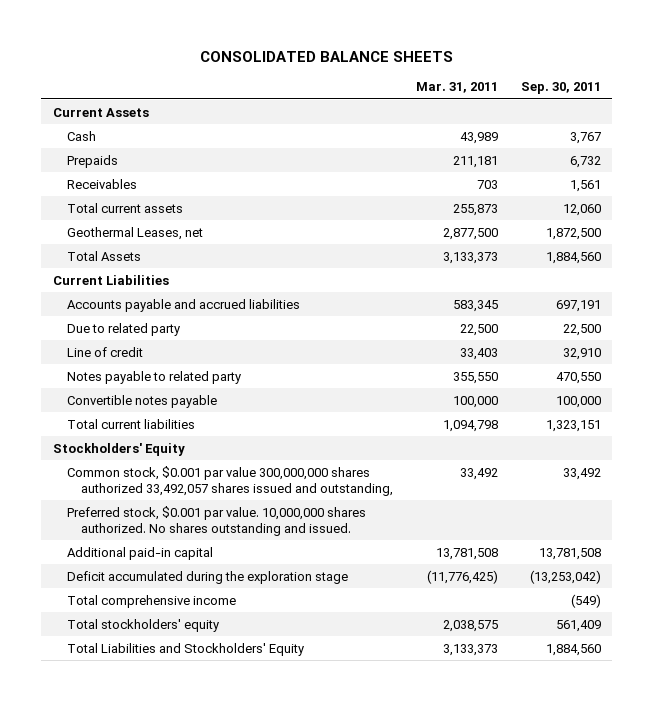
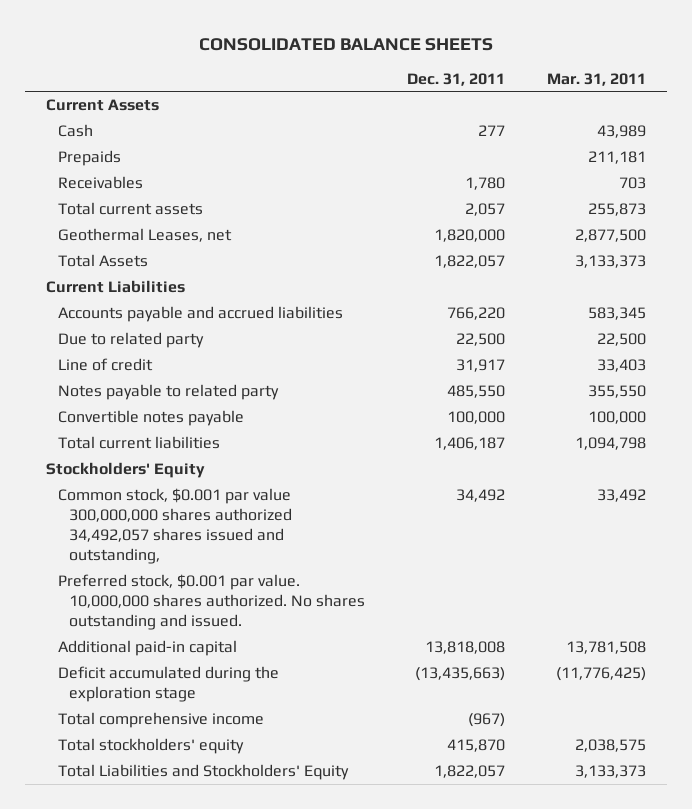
[520,82,601,95] Sep. 30, 2011 -> none
none -> [407,72,506,86] Dec. 31, 2011
[66,465,394,496] Common stock, $0.001 par value 300,000,000 shares authorized 33,492,057 shares issued and outstanding, -> [57,487,293,564] Common stock, $0.001 par value 300,000,000 shares authorized 34,492,057 shares issued and outstanding,

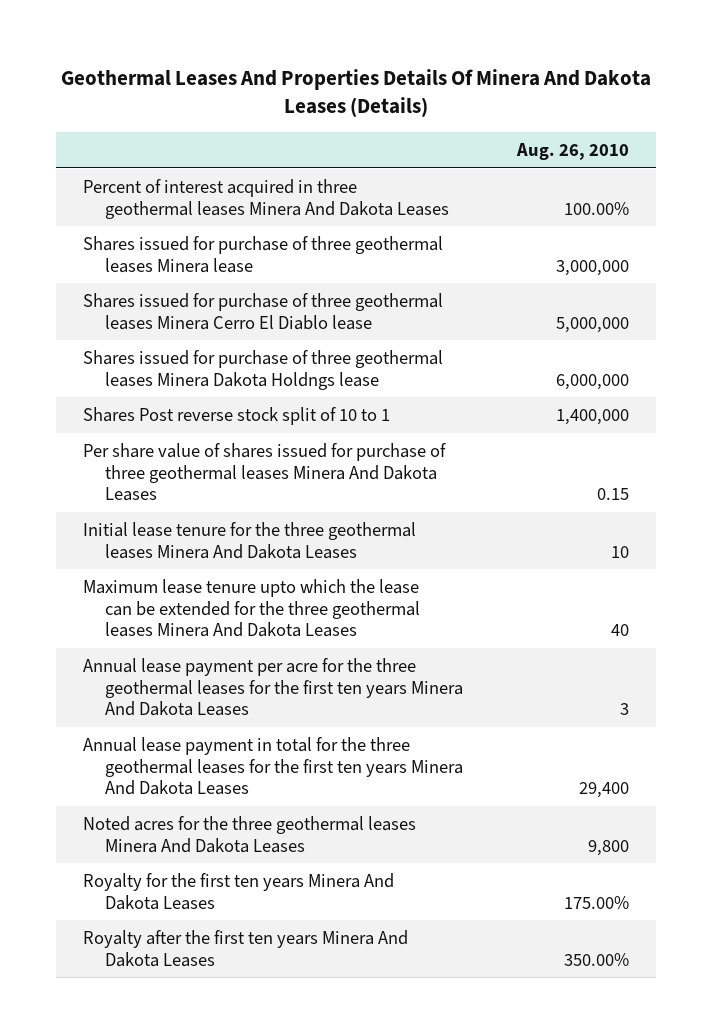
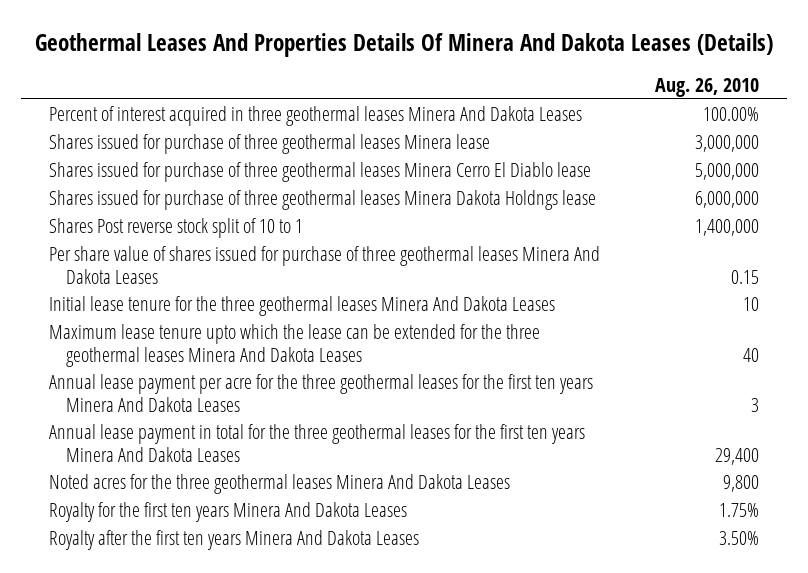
[564,895,630,909] 175.00% -> [718,502,759,517] 1.75%
[564,952,630,966] 350.00% -> [718,530,759,545] 3.50%

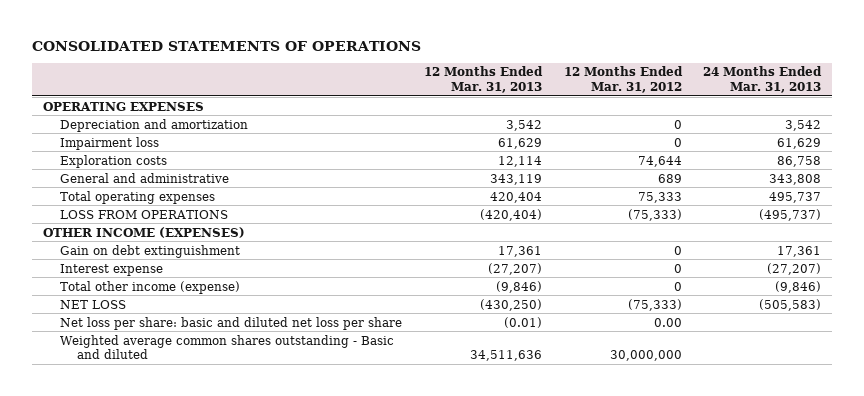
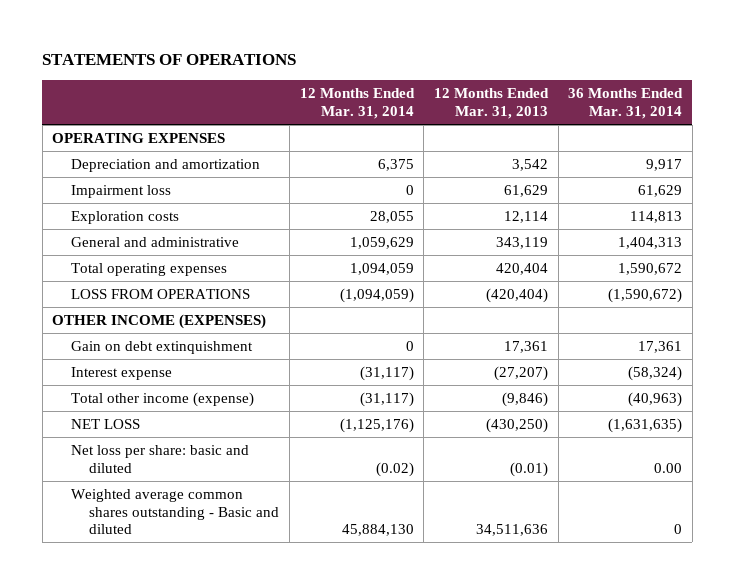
[31,40,421,51] CONSOLIDATED STATEMENTS OF OPERATIONS -> [42,54,297,66] STATEMENTS OF OPERATIONS
[563,66,683,93] 12 Months Ended Mar. 31, 2012 -> none
[703,66,823,93] 24 Months Ended Mar. 31, 2013 -> none
none -> [299,88,415,119] 12 Months Ended Mar. 31, 2014
none -> [568,88,684,119] 36 Months Ended Mar. 31, 2014
[59,244,240,258] Gain on debt extinguishment -> [70,341,253,355] Gain on debt extinquishment
[59,316,402,330] Net loss per share: basic and diluted net loss per share -> [70,445,249,473] Net loss per share: basic and diluted

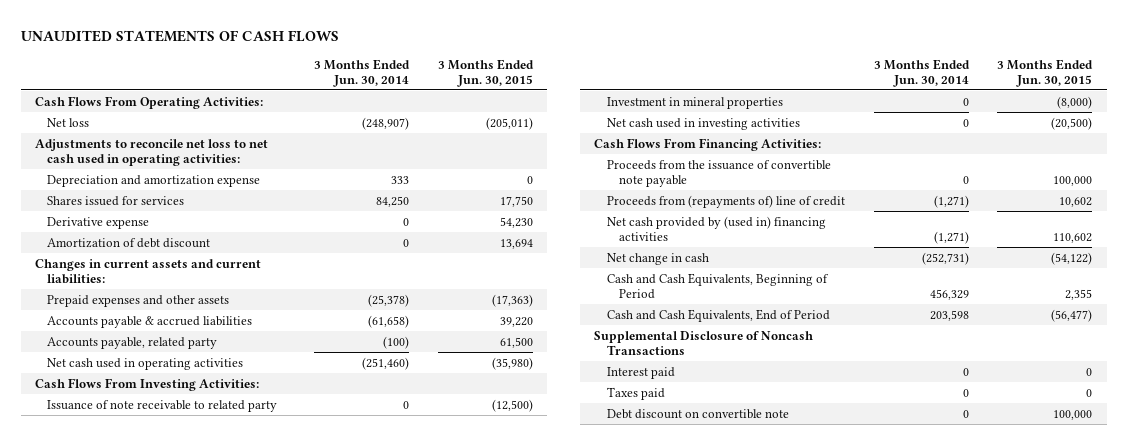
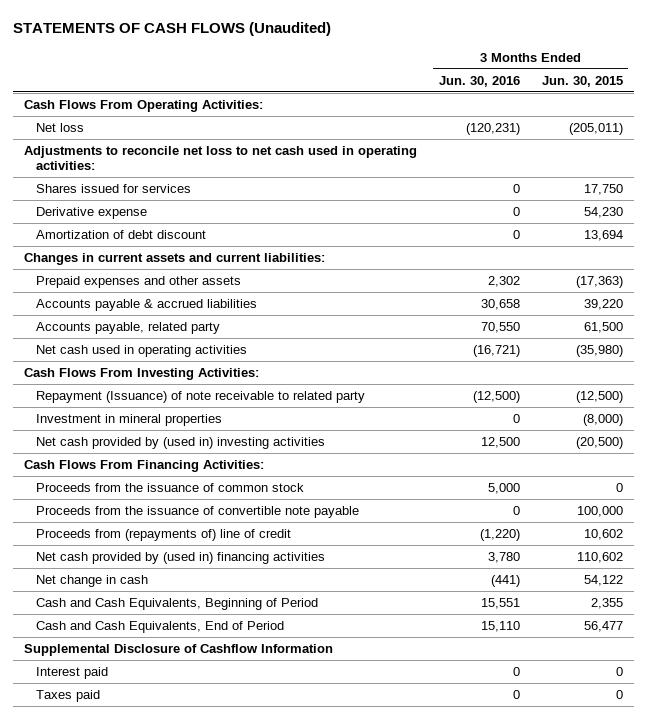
[20,29,339,42] UNAUDITED STATEMENTS OF CASH FLOWS -> [12,22,331,37] STATEMENTS OF CASH FLOWS (Unaudited)
[314,58,411,87] 3 Months Ended Jun. 30, 2014 -> none
none -> [438,75,520,87] Jun. 30, 2016
[47,174,261,187] Depreciation and amortization expense -> none
[47,399,278,412] Issuance of note receivable to related party -> [35,390,365,403] Repayment (Issuance) of note receivable to related party
[606,117,800,130] Net cash used in investing activities -> [35,436,325,449] Net cash provided by (used in) investing activities
none -> [35,482,304,492] Proceeds from the issuance of common stock
[1051,251,1093,265] (54,122) -> [583,574,623,586] 54,122
[1051,308,1093,322] (56,477) -> [583,620,623,632] 56,477
[594,330,814,355] Supplemental Disclosure of Noncash Transactions -> [23,643,333,656] Supplemental Disclosure of Cashflow Information
[606,408,789,419] Debt discount on convertible note -> none

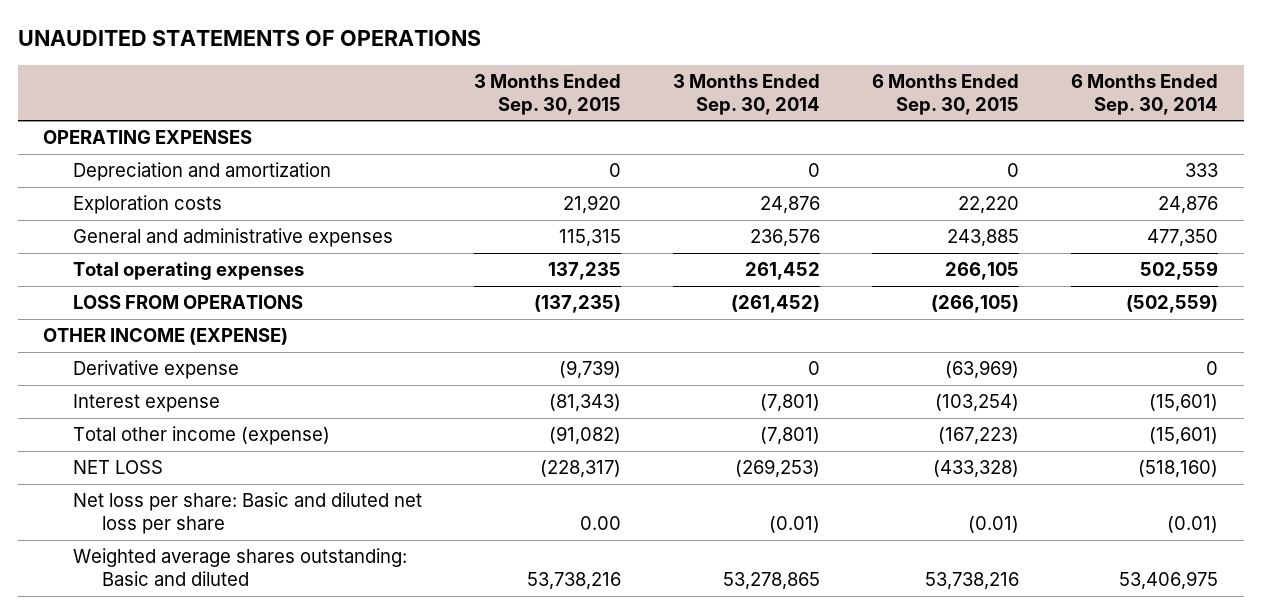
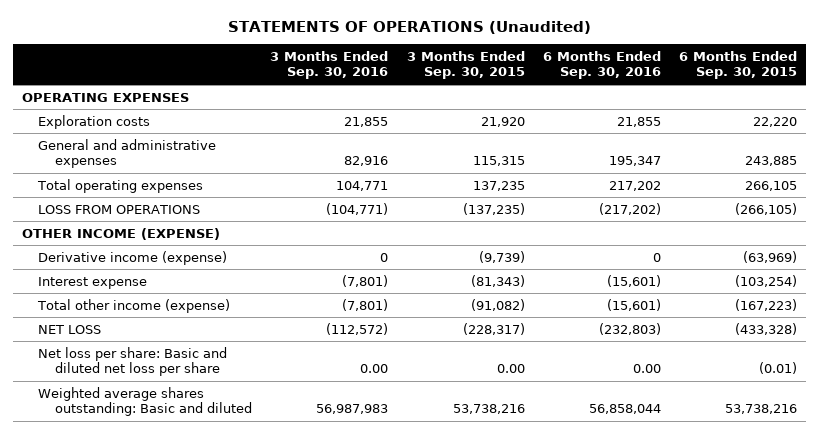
[17,30,481,47] UNAUDITED STATEMENTS OF OPERATIONS -> [228,20,592,34] STATEMENTS OF OPERATIONS (Unaudited)
[672,74,820,115] 3 Months Ended Sep. 30, 2014 -> none
[1070,74,1218,115] 6 Months Ended Sep. 30, 2014 -> none
none -> [270,51,389,80] 3 Months Ended Sep. 30, 2016
none -> [542,51,661,80] 6 Months Ended Sep. 30, 2016
[72,162,331,182] Depreciation and amortization -> none
[72,360,239,380] Derivative expense -> [38,250,228,265] Derivative income (expense)

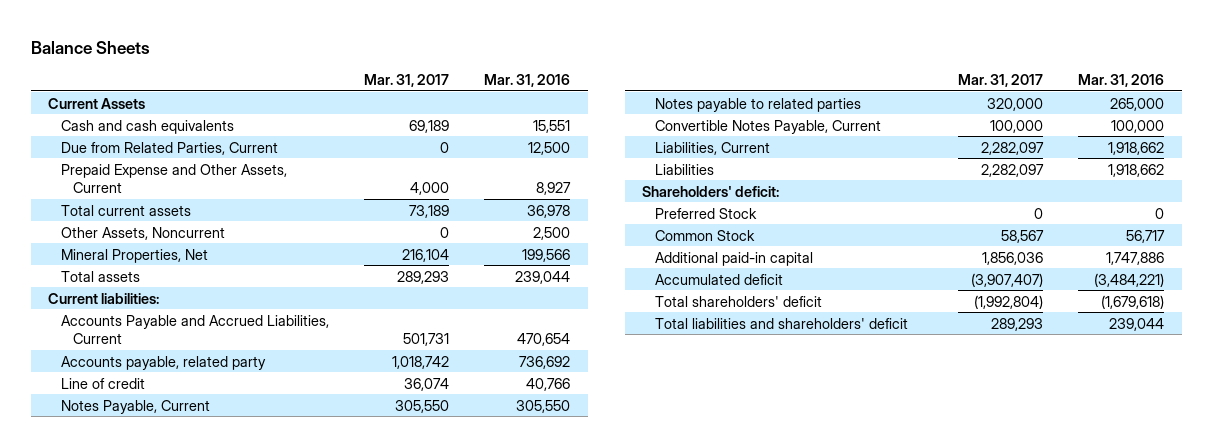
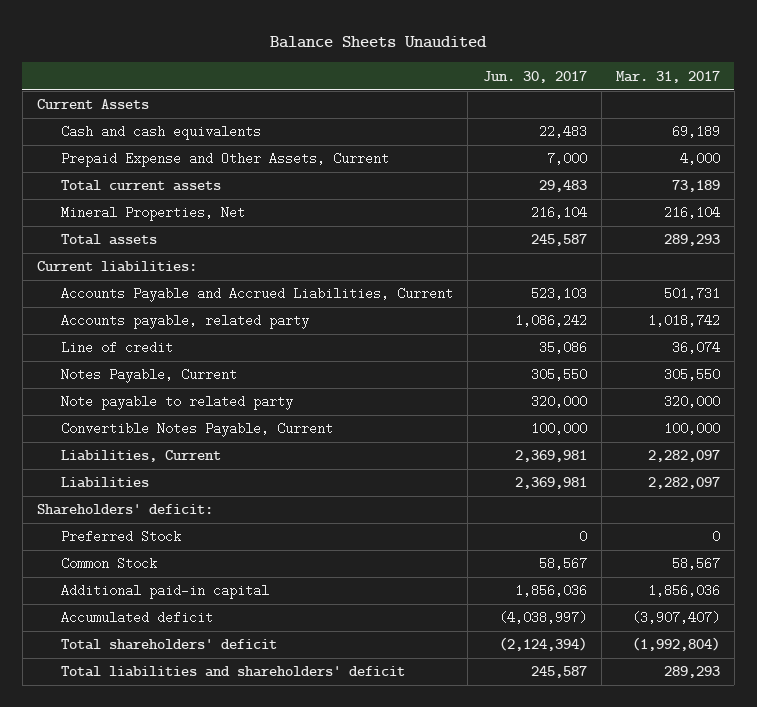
[30,40,150,54] Balance Sheets -> [270,35,488,48] Balance Sheets Unaudited
[484,73,571,87] Mar. 31, 2016 -> none
none -> [482,70,587,83] Jun. 30, 2017
[60,141,278,155] Due from Related Parties, Current -> none
[60,226,225,240] Other Assets, Noncurrent -> none
[654,97,861,112] Notes payable to related parties -> [61,395,294,411] Note payable to related party

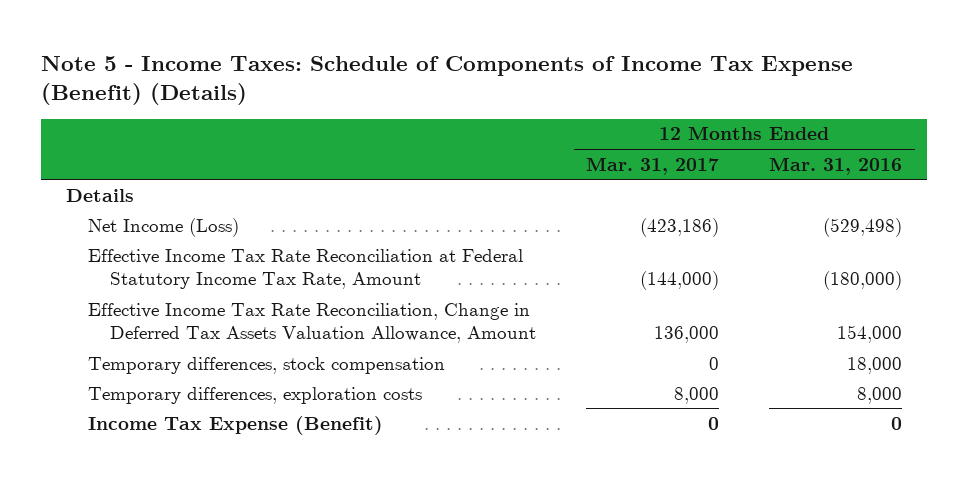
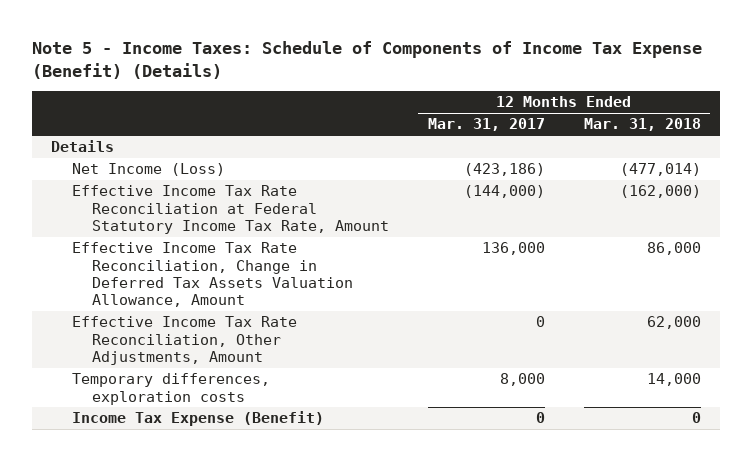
[769,156,903,175] Mar. 31, 2016 -> none
none -> [583,118,701,132] Mar. 31, 2018
[88,356,446,374] Temporary differences, stock compensation -> [71,316,297,365] Effective Income Tax Rate Reconciliation, Other Adjustments, Amount

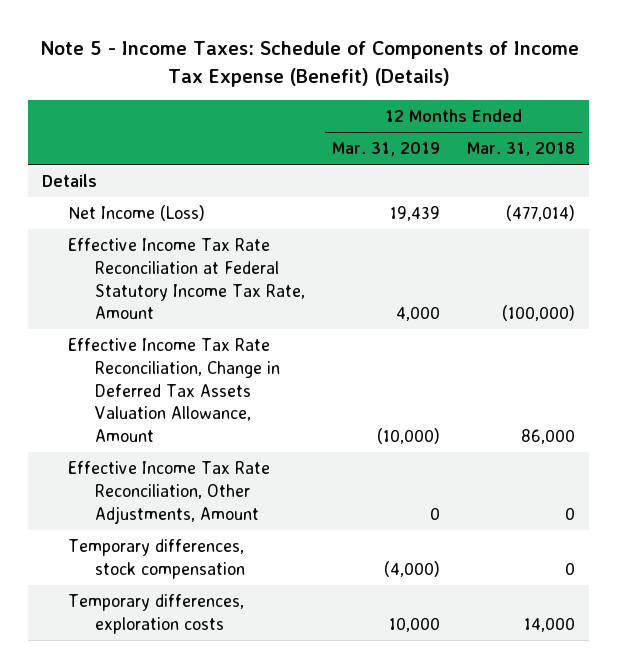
[428,118,546,132] Mar. 31, 2017 -> none
none -> [331,142,440,157] Mar. 31, 2019
[619,185,701,199] (162,000) -> [502,305,576,322] (100,000)
[646,316,701,330] 62,000 -> [565,506,576,520] 0
none -> [68,539,245,579] Temporary differences, stock compensation
[71,411,324,427] Income Tax Expense (Benefit) -> none

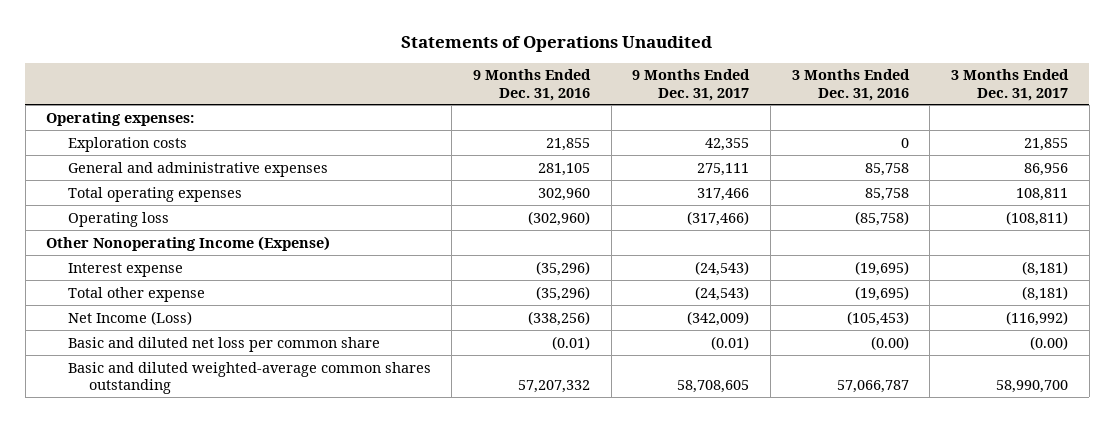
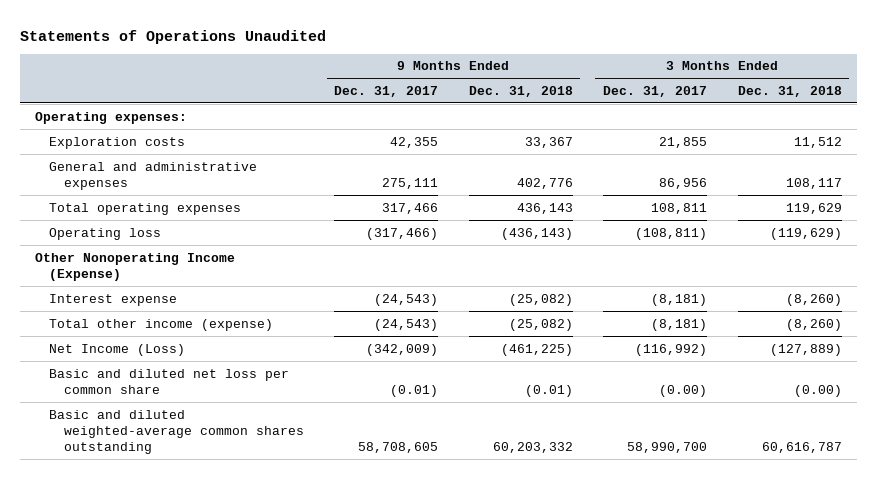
[472,69,591,101] 9 Months Ended Dec. 31, 2016 -> none
[791,69,910,101] 3 Months Ended Dec. 31, 2016 -> none
none -> [468,85,573,97] Dec. 31, 2018
none -> [737,85,842,97] Dec. 31, 2018
[67,286,205,302] Total other expense -> [49,318,274,331] Total other income (expense)

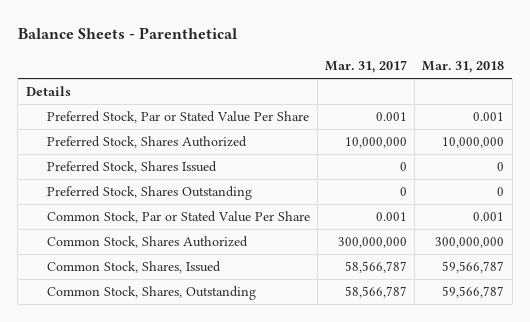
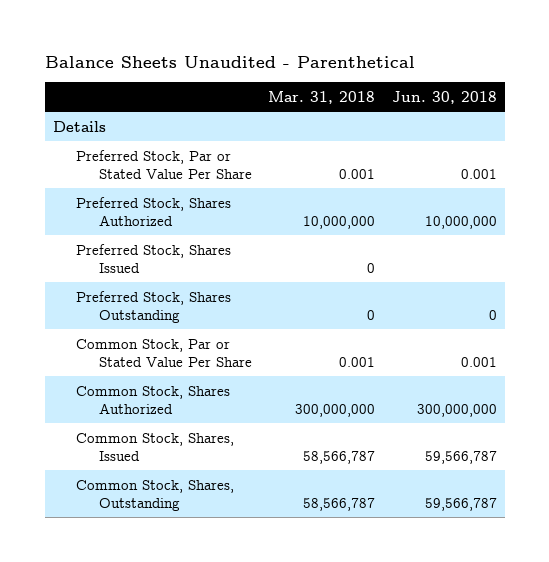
[17,27,237,40] Balance Sheets - Parenthetical -> [44,55,415,68] Balance Sheets Unaudited - Parenthetical
[324,60,407,74] Mar. 31, 2017 -> none
none -> [391,90,497,104] Jun. 30, 2018
[442,261,505,274] 59,566,787 -> [303,450,376,464] 58,566,787
[442,286,505,299] 59,566,787 -> [303,497,376,511] 58,566,787

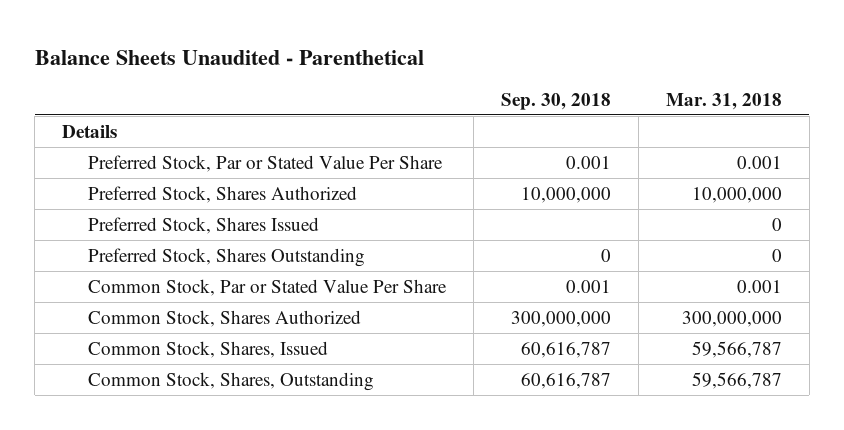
[391,90,497,104] Jun. 30, 2018 -> none
none -> [500,92,611,110] Sep. 30, 2018
[303,450,376,464] 58,566,787 -> [691,340,782,358] 59,566,787
[303,497,376,511] 58,566,787 -> [691,371,782,389] 59,566,787

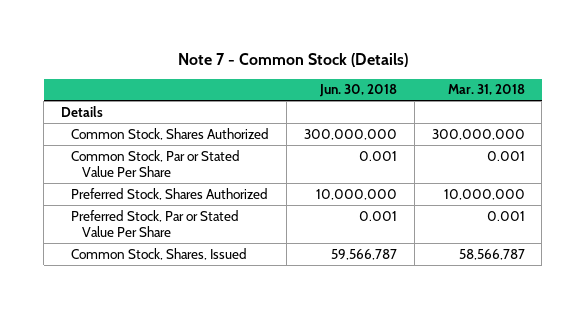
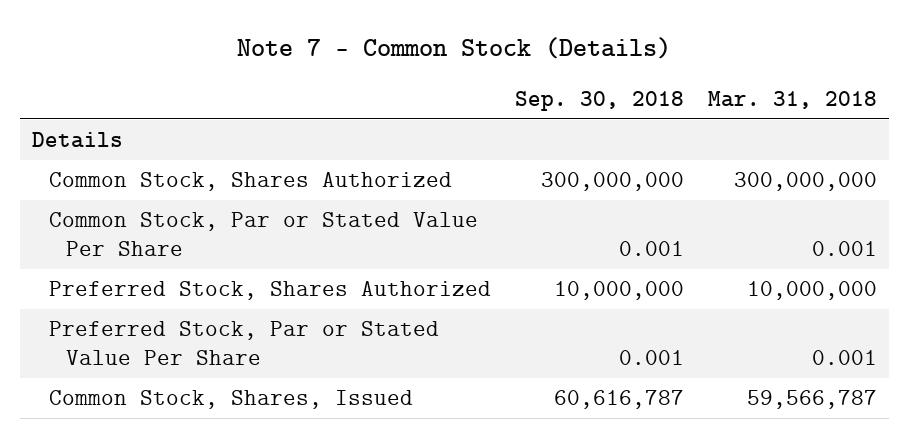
[318,84,397,98] Jun. 30, 2018 -> none
none -> [514,91,684,112] Sep. 30, 2018
[458,248,525,260] 58,566,787 -> [746,389,877,409] 59,566,787

